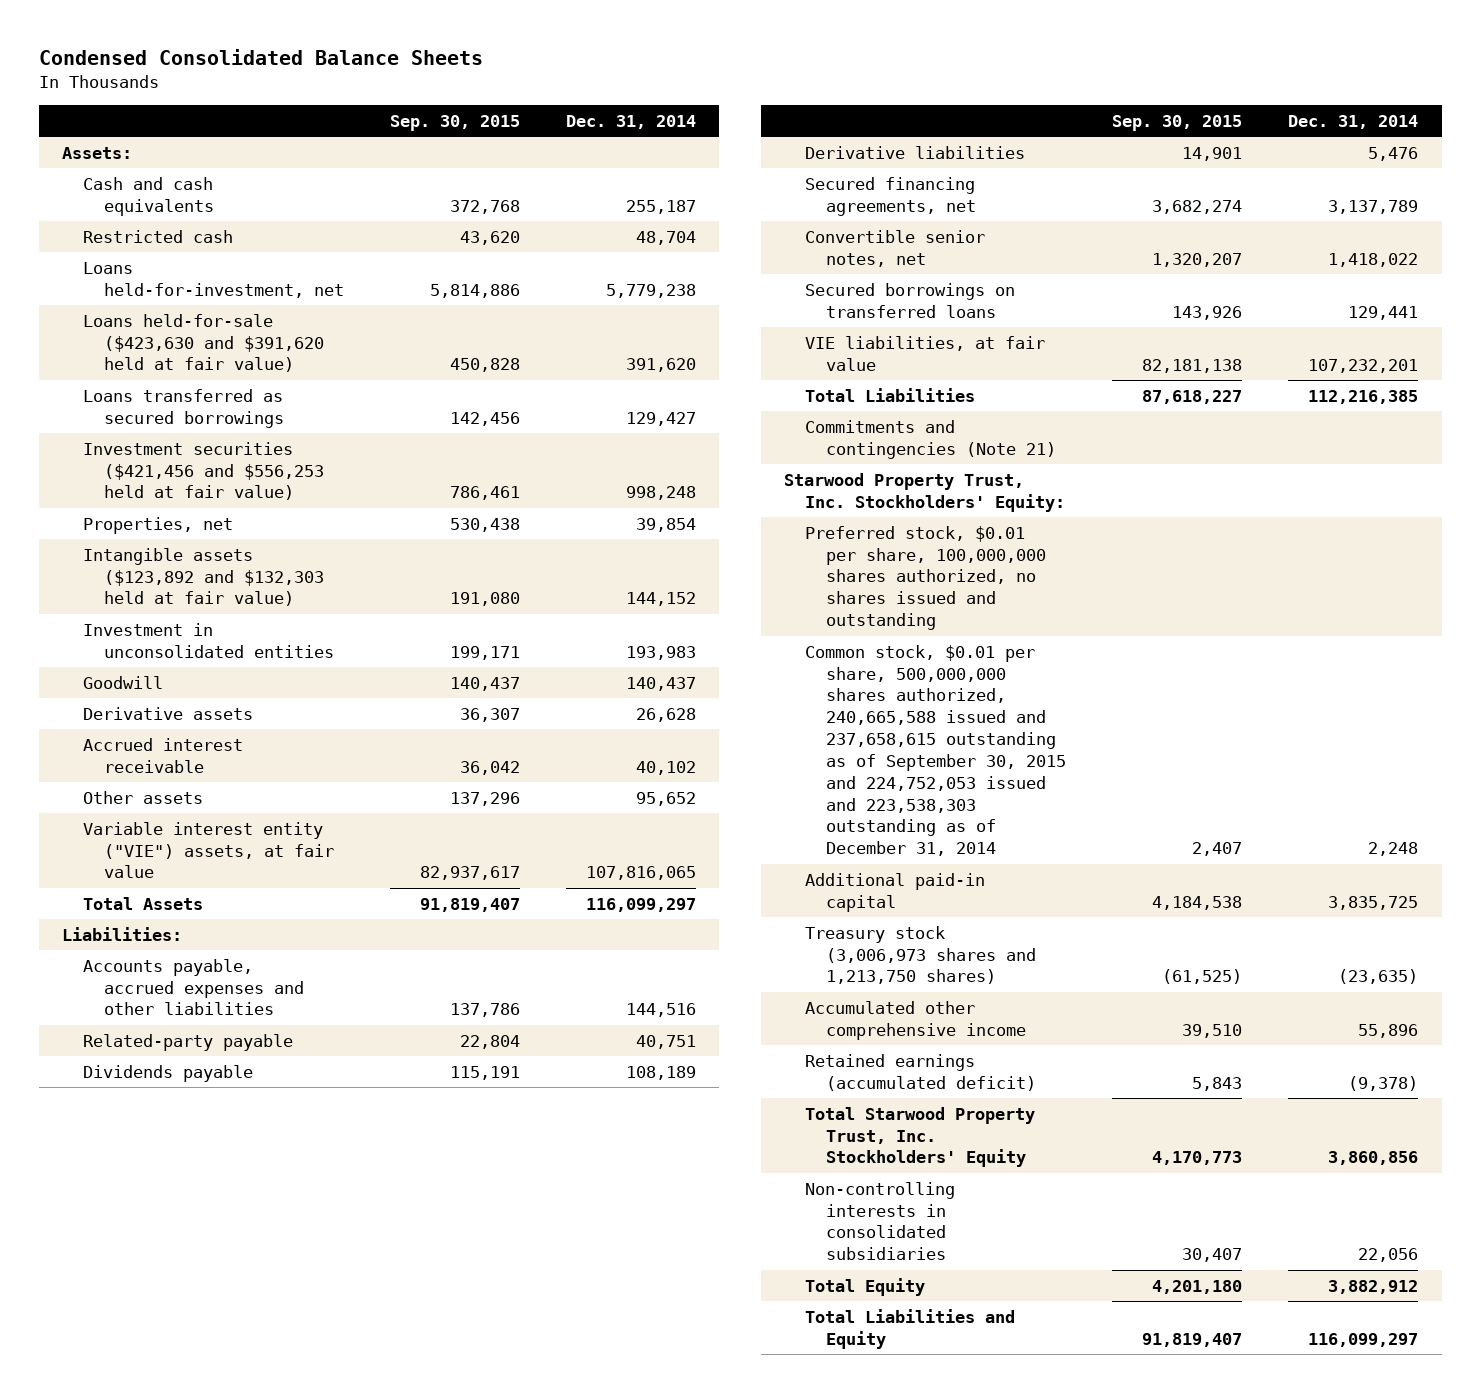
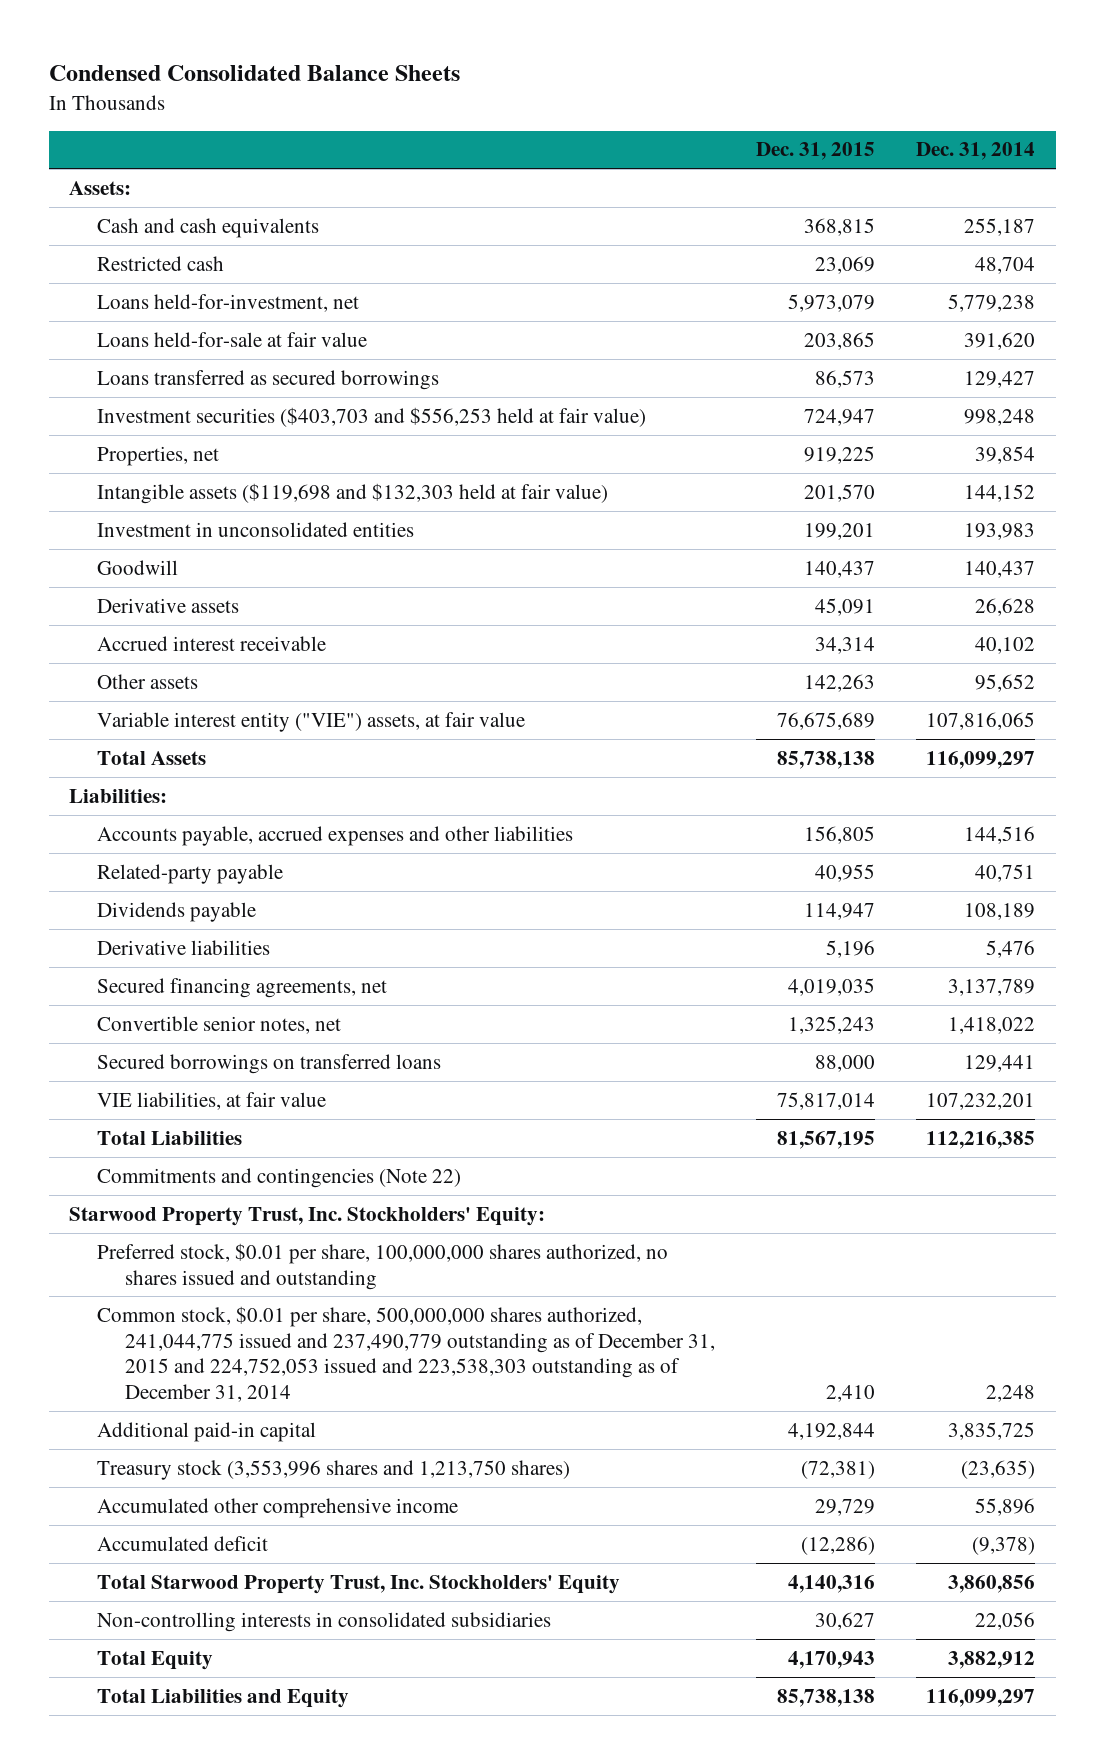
[389,114,520,131] Sep. 30, 2015 -> none
none -> [755,142,875,161] Dec. 31, 2015
[82,313,324,373] Loans held-for-sale ($423,630 and $391,620 held at fair value) -> [96,331,367,347] Loans held-for-sale at fair value
[82,441,324,501] Investment securities ($421,456 and $556,253 held at fair value) -> [96,406,646,427] Investment securities ($403,703 and $556,253 held at fair value)
[82,547,324,607] Intangible assets ($123,892 and $132,303 held at fair value) -> [96,482,608,504] Intangible assets ($119,698 and $132,303 held at fair value)
[805,419,1056,459] Commitments and contingencies (Note 21) -> [96,1167,461,1188] Commitments and contingencies (Note 22)
[805,644,1066,857] Common stock, $0.01 per share, 500,000,000 shares authorized, 240,665,588 issued and 237,658,615 outstanding as of September 30, 2015 and 224,752,053 issued and 223,538,303 outstanding as of December 31, 2014 -> [96,1305,715,1403] Common stock, $0.01 per share, 500,000,000 shares authorized, 241,044,775 issued and 237,490,779 outstanding as of December 31, 2015 and 224,752,053 issued and 223,538,303 outstanding as of December 31, 2014
[805,925,1036,985] Treasury stock (3,006,973 shares and 1,213,750 shares) -> [96,1459,570,1480] Treasury stock (3,553,996 shares and 1,213,750 shares)
[805,1053,1036,1091] Retained earnings (accumulated deficit) -> [96,1535,268,1551] Accumulated deficit

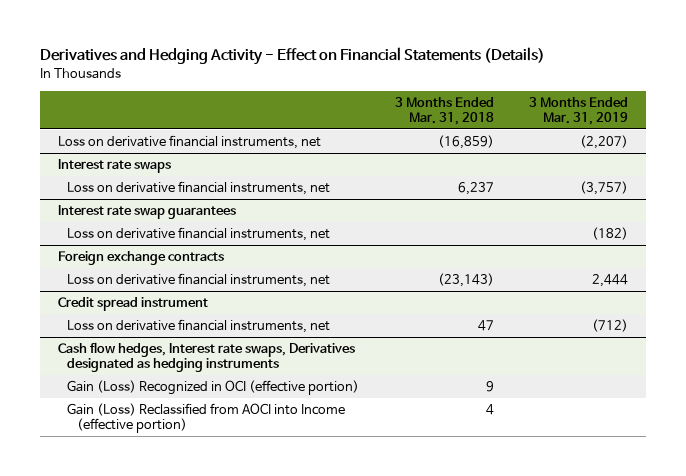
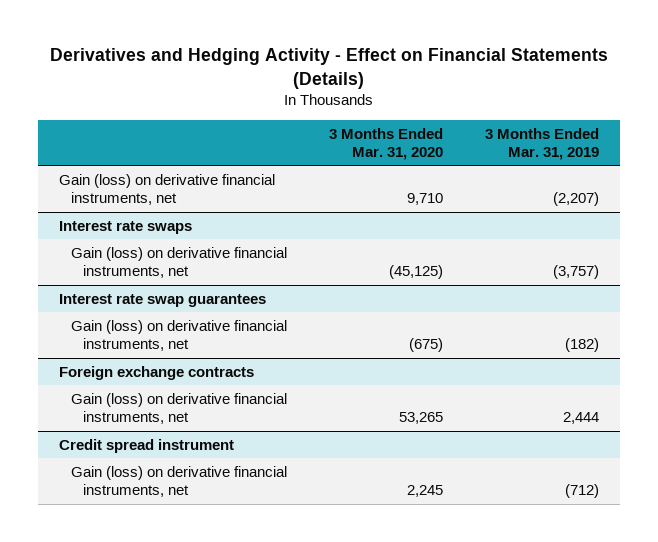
[394,96,494,126] 3 Months Ended Mar. 31, 2018 -> none
none -> [329,127,444,160] 3 Months Ended Mar. 31, 2020
[57,134,321,149] Loss on derivative financial instruments, net -> [59,173,276,206] Gain (loss) on derivative financial instruments, net
[67,180,331,195] Loss on derivative financial instruments, net -> [71,246,288,279] Gain (loss) on derivative financial instruments, net
[67,226,331,241] Loss on derivative financial instruments, net -> [71,319,288,352] Gain (loss) on derivative financial instruments, net
[67,272,331,287] Loss on derivative financial instruments, net -> [71,392,288,425] Gain (loss) on derivative financial instruments, net
[57,341,355,373] Cash flow hedges, Interest rate swaps, Derivatives designated as hedging instruments -> none
[67,379,360,395] Gain (Loss) Recognized in OCI (effective portion) -> none
[67,402,346,434] Gain (Loss) Reclassified from AOCI into Income (effective portion) -> none
[67,318,331,333] Loss on derivative financial instruments, net -> [71,465,288,498] Gain (loss) on derivative financial instruments, net

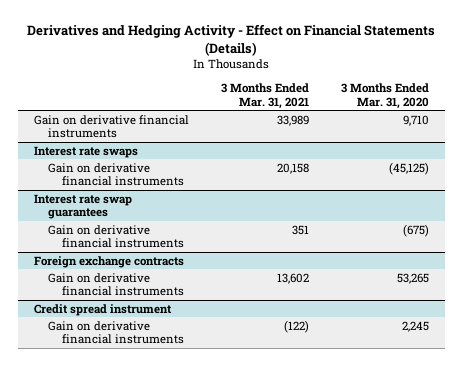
[485,127,600,160] 3 Months Ended Mar. 31, 2019 -> none
none -> [220,83,309,109] 3 Months Ended Mar. 31, 2021
[59,173,276,206] Gain (loss) on derivative financial instruments, net -> [33,114,189,139] Gain on derivative financial instruments
[71,246,288,279] Gain (loss) on derivative financial instruments, net -> [48,162,185,187] Gain on derivative financial instruments
[71,319,288,352] Gain (loss) on derivative financial instruments, net -> [48,224,185,249] Gain on derivative financial instruments
[71,392,288,425] Gain (loss) on derivative financial instruments, net -> [48,272,185,297] Gain on derivative financial instruments
[71,465,288,498] Gain (loss) on derivative financial instruments, net -> [48,320,185,345] Gain on derivative financial instruments

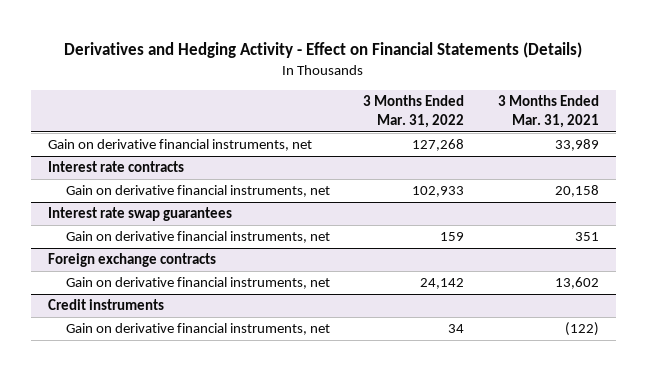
[341,83,430,109] 3 Months Ended Mar. 31, 2020 -> none
none -> [363,95,465,129] 3 Months Ended Mar. 31, 2022
[33,114,189,139] Gain on derivative financial instruments -> [48,139,313,152] Gain on derivative financial instruments, net
[33,145,138,158] Interest rate swaps -> [48,161,185,173] Interest rate contracts
[48,162,185,187] Gain on derivative financial instruments -> [65,185,330,198] Gain on derivative financial instruments, net
[48,224,185,249] Gain on derivative financial instruments -> [65,231,330,244] Gain on derivative financial instruments, net
[48,272,185,297] Gain on derivative financial instruments -> [65,277,330,290] Gain on derivative financial instruments, net
[33,303,172,316] Credit spread instrument -> [48,299,165,311] Credit instruments
[48,320,185,345] Gain on derivative financial instruments -> [65,323,330,336] Gain on derivative financial instruments, net

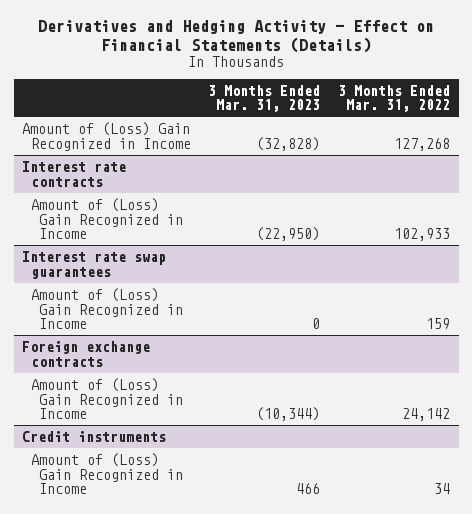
[497,95,599,129] 3 Months Ended Mar. 31, 2021 -> none
none -> [208,84,321,113] 3 Months Ended Mar. 31, 2023
[48,139,313,152] Gain on derivative financial instruments, net -> [22,122,191,151] Amount of (Loss) Gain Recognized in Income
[65,185,330,198] Gain on derivative financial instruments, net -> [30,198,184,240] Amount of (Loss) Gain Recognized in Income
[65,231,330,244] Gain on derivative financial instruments, net -> [30,288,184,330] Amount of (Loss) Gain Recognized in Income
[65,277,330,290] Gain on derivative financial instruments, net -> [30,378,184,420] Amount of (Loss) Gain Recognized in Income
[65,323,330,336] Gain on derivative financial instruments, net -> [30,453,184,495] Amount of (Loss) Gain Recognized in Income

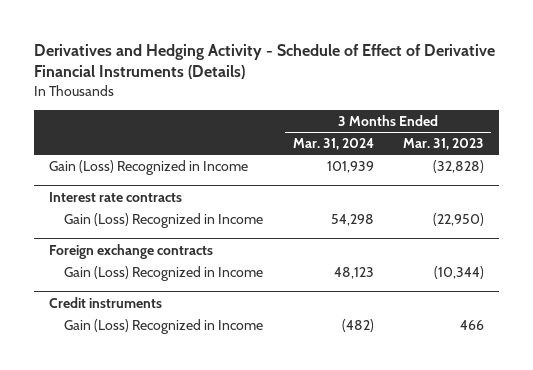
[38,20,435,53] Derivatives and Hedging Activity - Effect on Financial Statements (Details) -> [34,43,496,80] Derivatives and Hedging Activity - Schedule of Effect of Derivative Financial Instruments (Details)
[337,84,450,113] 3 Months Ended Mar. 31, 2022 -> none
none -> [292,138,374,151] Mar. 31, 2024
[22,122,191,151] Amount of (Loss) Gain Recognized in Income -> [49,159,249,175] Gain (Loss) Recognized in Income
[22,251,167,279] Interest rate swap guarantees -> none
[30,288,184,330] Amount of (Loss) Gain Recognized in Income -> none
[30,198,184,240] Amount of (Loss) Gain Recognized in Income -> [64,212,264,228] Gain (Loss) Recognized in Income
[30,378,184,420] Amount of (Loss) Gain Recognized in Income -> [64,265,264,281] Gain (Loss) Recognized in Income
[30,453,184,495] Amount of (Loss) Gain Recognized in Income -> [64,318,264,334] Gain (Loss) Recognized in Income

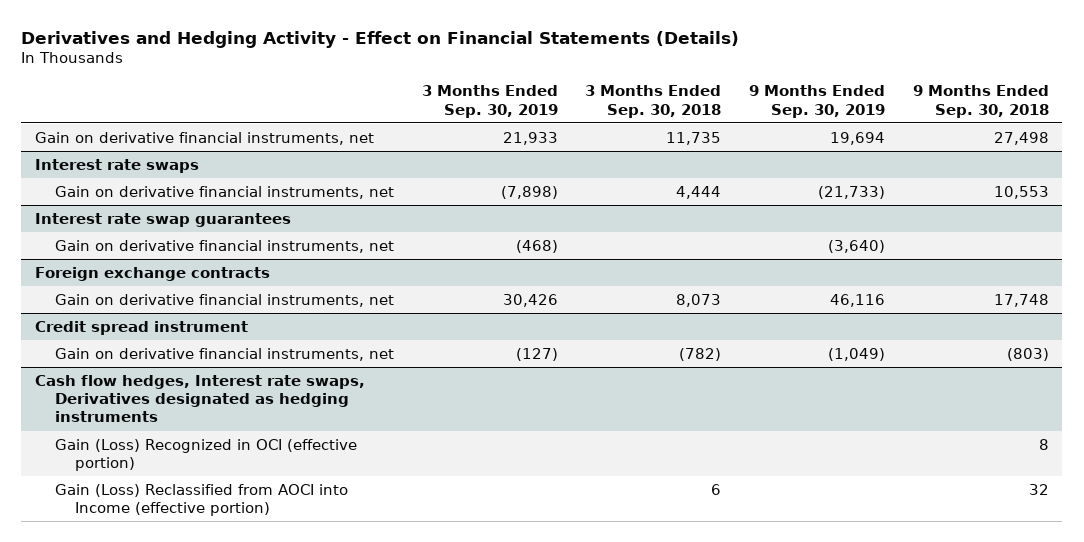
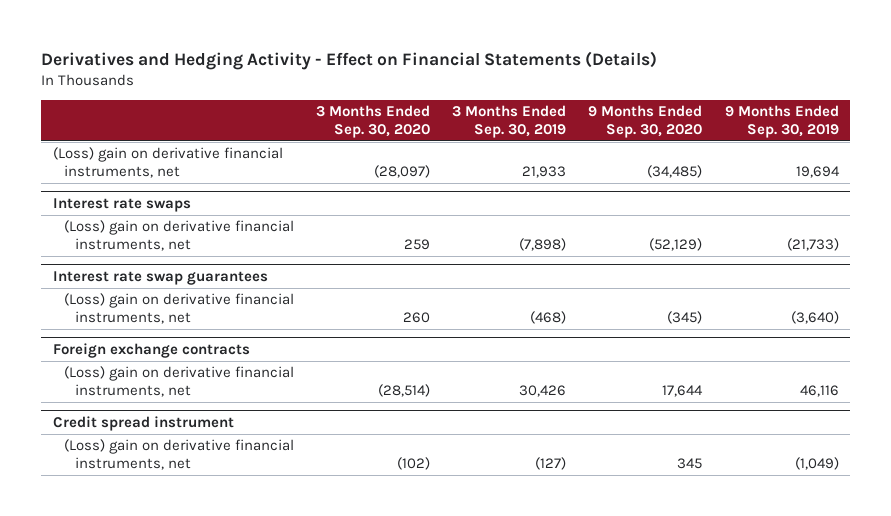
[585,85,722,118] 3 Months Ended Sep. 30, 2018 -> none
[912,85,1049,118] 9 Months Ended Sep. 30, 2018 -> none
none -> [315,105,430,138] 3 Months Ended Sep. 30, 2020
none -> [588,105,703,138] 9 Months Ended Sep. 30, 2020
[35,131,375,145] Gain on derivative financial instruments, net -> [52,147,283,178] (Loss) gain on derivative financial instruments, net
[55,185,395,199] Gain on derivative financial instruments, net -> [63,220,294,251] (Loss) gain on derivative financial instruments, net
[55,239,395,253] Gain on derivative financial instruments, net -> [63,293,294,324] (Loss) gain on derivative financial instruments, net
[55,293,395,307] Gain on derivative financial instruments, net -> [63,366,294,397] (Loss) gain on derivative financial instruments, net
[35,374,366,423] Cash flow hedges, Interest rate swaps, Derivatives designated as hedging instruments -> none
[55,438,358,472] Gain (Loss) Recognized in OCI (effective portion) -> none
[55,483,349,517] Gain (Loss) Reclassified from AOCI into Income (effective portion) -> none
[55,347,395,361] Gain on derivative financial instruments, net -> [63,439,294,470] (Loss) gain on derivative financial instruments, net

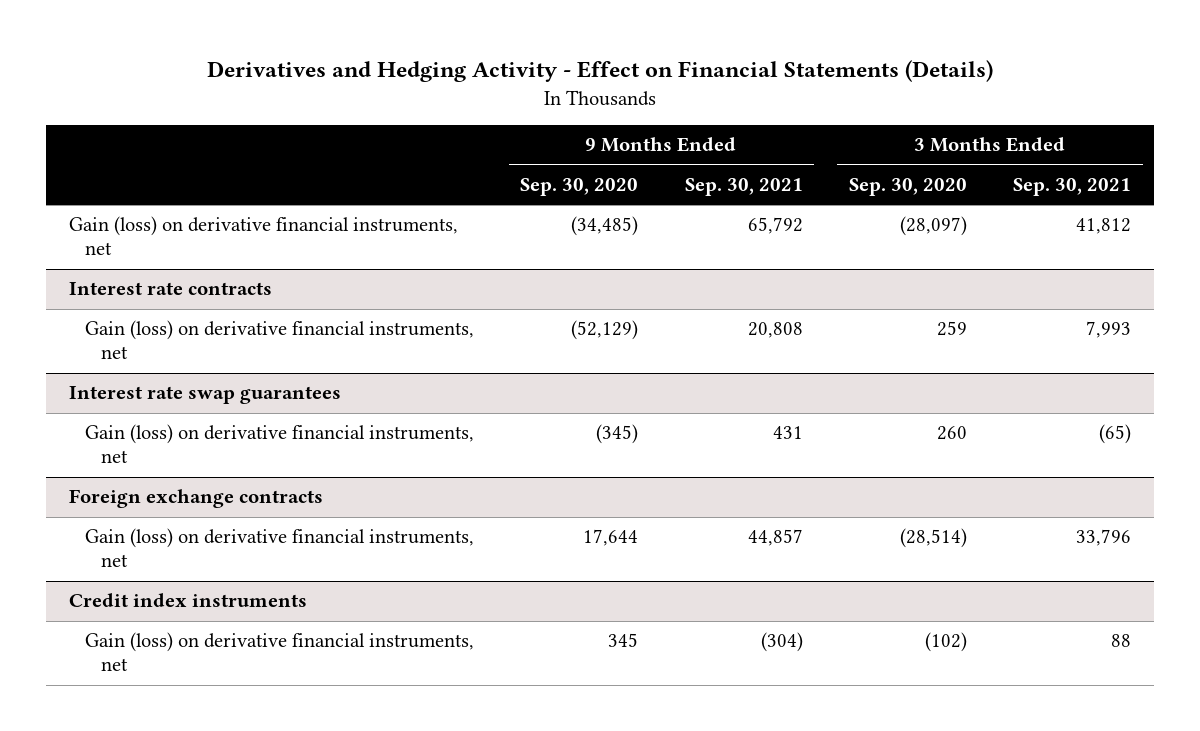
[452,105,567,138] 3 Months Ended Sep. 30, 2019 -> none
[724,105,839,138] 9 Months Ended Sep. 30, 2019 -> none
none -> [684,178,803,197] Sep. 30, 2021
none -> [1013,178,1132,197] Sep. 30, 2021
[52,147,283,178] (Loss) gain on derivative financial instruments, net -> [69,216,459,256] Gain (loss) on derivative financial instruments, net
[52,198,191,213] Interest rate swaps -> [69,282,273,296] Interest rate contracts
[63,220,294,251] (Loss) gain on derivative financial instruments, net -> [85,320,475,360] Gain (loss) on derivative financial instruments, net
[63,293,294,324] (Loss) gain on derivative financial instruments, net -> [85,424,475,464] Gain (loss) on derivative financial instruments, net
[63,366,294,397] (Loss) gain on derivative financial instruments, net -> [85,528,475,568] Gain (loss) on derivative financial instruments, net
[52,416,234,432] Credit spread instrument -> [69,593,308,608] Credit index instruments
[63,439,294,470] (Loss) gain on derivative financial instruments, net -> [85,632,475,672] Gain (loss) on derivative financial instruments, net

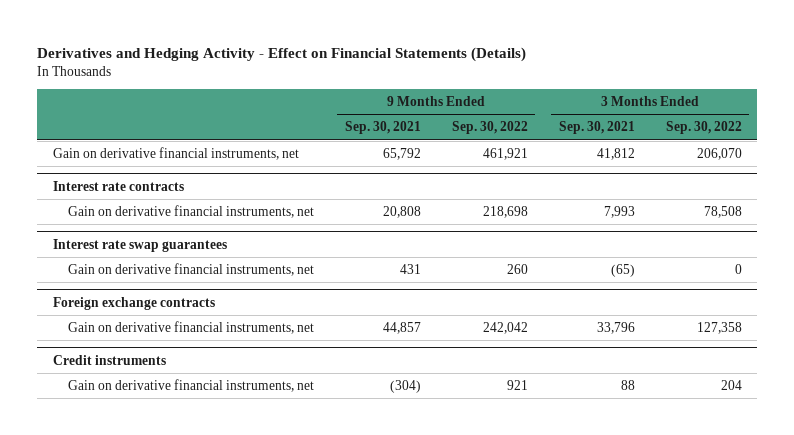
[520,178,639,197] Sep. 30, 2020 -> none
[848,178,967,197] Sep. 30, 2020 -> none
none -> [451,121,528,135] Sep. 30, 2022
none -> [665,121,742,135] Sep. 30, 2022
[69,216,459,256] Gain (loss) on derivative financial instruments, net -> [52,147,299,161] Gain on derivative financial instruments, net
[85,320,475,360] Gain (loss) on derivative financial instruments, net -> [67,205,314,219] Gain on derivative financial instruments, net
[85,424,475,464] Gain (loss) on derivative financial instruments, net -> [67,263,314,277] Gain on derivative financial instruments, net
[85,528,475,568] Gain (loss) on derivative financial instruments, net -> [67,321,314,335] Gain on derivative financial instruments, net
[69,593,308,608] Credit index instruments -> [52,354,166,365] Credit instruments
[85,632,475,672] Gain (loss) on derivative financial instruments, net -> [67,379,314,393] Gain on derivative financial instruments, net

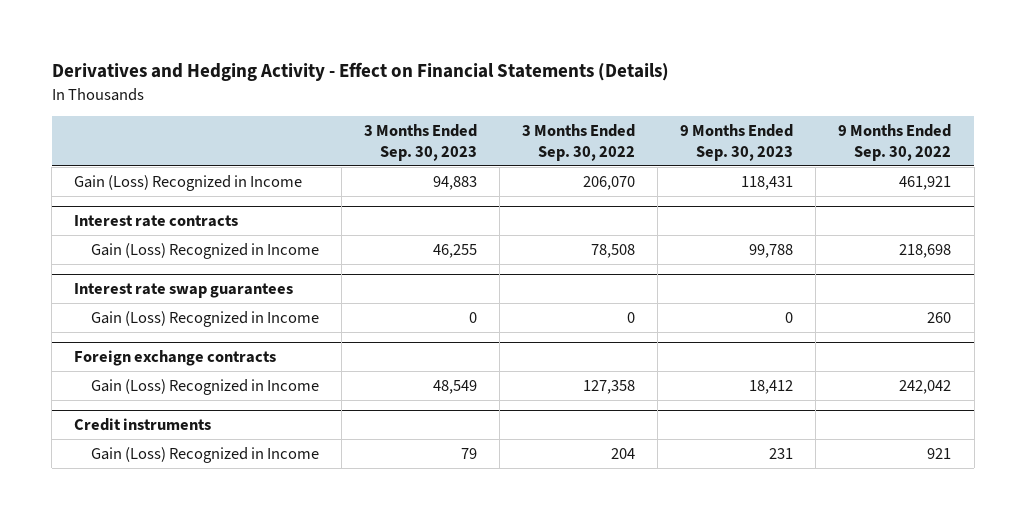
[344,121,421,135] Sep. 30, 2021 -> none
[558,121,635,135] Sep. 30, 2021 -> none
none -> [364,124,478,161] 3 Months Ended Sep. 30, 2023
none -> [680,124,794,161] 9 Months Ended Sep. 30, 2023
[52,147,299,161] Gain on derivative financial instruments, net -> [74,174,303,191] Gain (Loss) Recognized in Income
[67,205,314,219] Gain on derivative financial instruments, net -> [91,242,320,259] Gain (Loss) Recognized in Income
[67,263,314,277] Gain on derivative financial instruments, net -> [91,310,320,327] Gain (Loss) Recognized in Income
[67,321,314,335] Gain on derivative financial instruments, net -> [91,378,320,395] Gain (Loss) Recognized in Income
[67,379,314,393] Gain on derivative financial instruments, net -> [91,446,320,463] Gain (Loss) Recognized in Income

